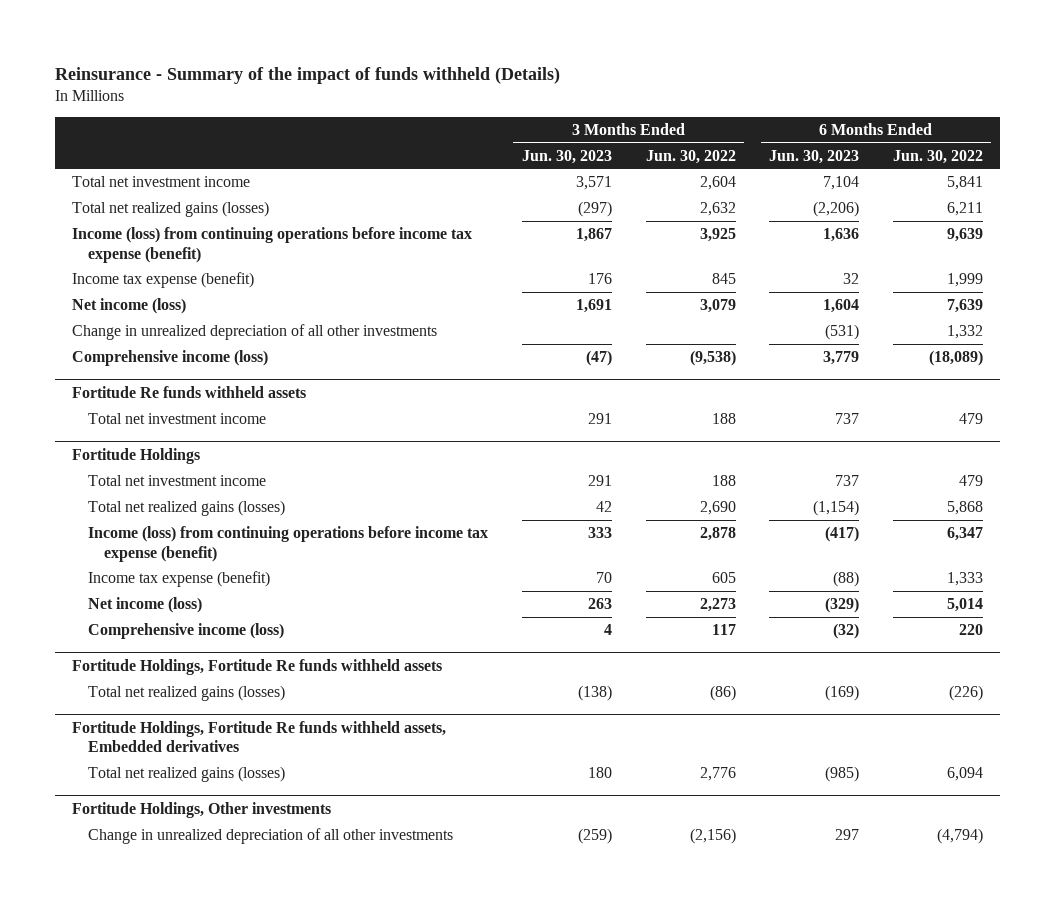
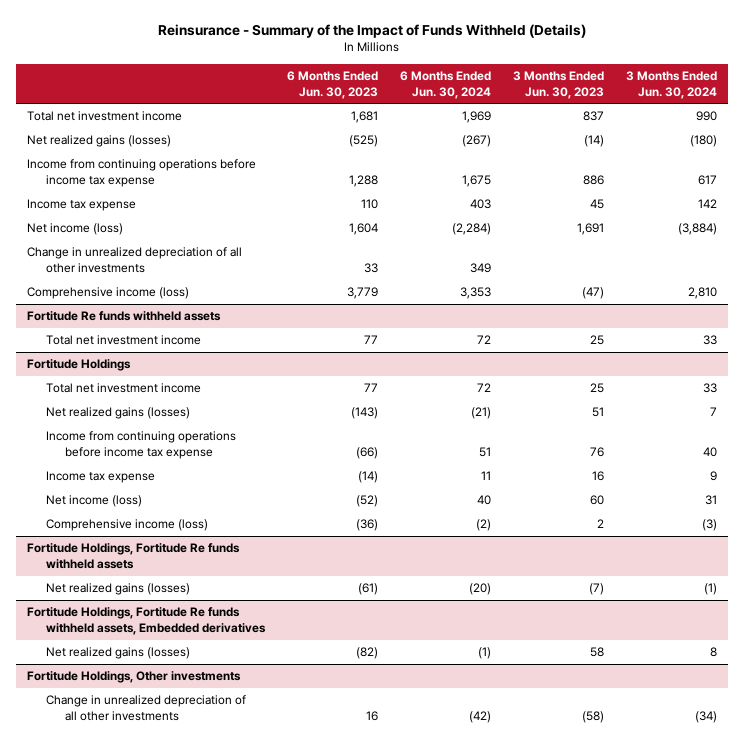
[55,66,561,84] Reinsurance - Summary of the impact of funds withheld (Details) -> [157,24,586,39] Reinsurance - Summary of the Impact of Funds Withheld (Details)
[645,149,736,164] Jun. 30, 2022 -> none
[892,149,983,164] Jun. 30, 2022 -> none
none -> [399,71,491,99] 6 Months Ended Jun. 30, 2024
none -> [625,71,717,99] 3 Months Ended Jun. 30, 2024
[575,176,612,191] 3,571 -> [582,111,604,122] 837
[823,176,860,191] 7,104 -> [350,111,378,124] 1,681
[71,201,269,218] Total net realized gains (losses) -> [27,135,172,148] Net realized gains (losses)
[577,201,612,218] (297) -> [583,135,604,148] (14)
[813,201,860,218] (2,206) -> [348,135,378,148] (525)
[71,227,472,263] Income (loss) from continuing operations before income tax expense (benefit) -> [27,159,257,187] Income from continuing operations before income tax expense
[575,228,612,243] 1,867 -> [582,174,604,185] 886
[823,228,860,243] 1,636 -> [348,174,378,187] 1,288
[71,272,254,289] Income tax expense (benefit) -> [27,199,137,212] Income tax expense
[587,273,612,285] 176 -> [589,199,604,210] 45
[843,273,860,285] 32 -> [360,199,378,210] 110
[825,324,860,341] (531) -> [363,262,378,273] 33
[587,413,612,425] 291 -> [589,335,604,346] 25
[835,413,860,425] 737 -> [363,335,378,345] 77
[587,475,612,487] 291 -> [589,383,604,394] 25
[835,475,860,487] 737 -> [363,383,378,393] 77
[88,500,286,517] Total net realized gains (losses) -> [45,407,190,420] Net realized gains (losses)
[595,501,612,513] 42 -> [591,407,604,418] 51
[813,500,860,517] (1,154) -> [350,407,378,420] (143)
[88,526,489,562] Income (loss) from continuing operations before income tax expense (benefit) -> [45,431,236,459] Income from continuing operations before income tax expense
[587,527,612,539] 333 -> [589,446,604,457] 76
[825,526,860,543] (417) -> [355,446,378,459] (66)
[88,571,271,588] Income tax expense (benefit) -> [45,471,155,484] Income tax expense
[595,572,612,584] 70 -> [591,471,604,482] 16
[833,571,860,588] (88) -> [357,471,378,484] (14)
[587,598,612,610] 263 -> [589,495,604,506] 60
[825,597,860,614] (329) -> [355,495,378,508] (52)
[603,624,612,636] 4 -> [596,519,604,529] 2
[833,623,860,640] (32) -> [355,519,378,532] (36)
[88,685,286,702] Total net realized gains (losses) -> [45,583,190,596] Net realized gains (losses)
[577,685,612,702] (138) -> [588,583,604,596] (7)
[825,685,860,702] (169) -> [357,583,378,596] (61)
[88,766,286,783] Total net realized gains (losses) -> [45,647,190,660] Net realized gains (losses)
[587,767,612,779] 180 -> [589,647,604,658] 58
[825,766,860,783] (985) -> [355,647,378,660] (82)
[577,828,612,845] (259) -> [581,710,604,723] (58)
[835,829,860,841] 297 -> [365,710,378,721] 16

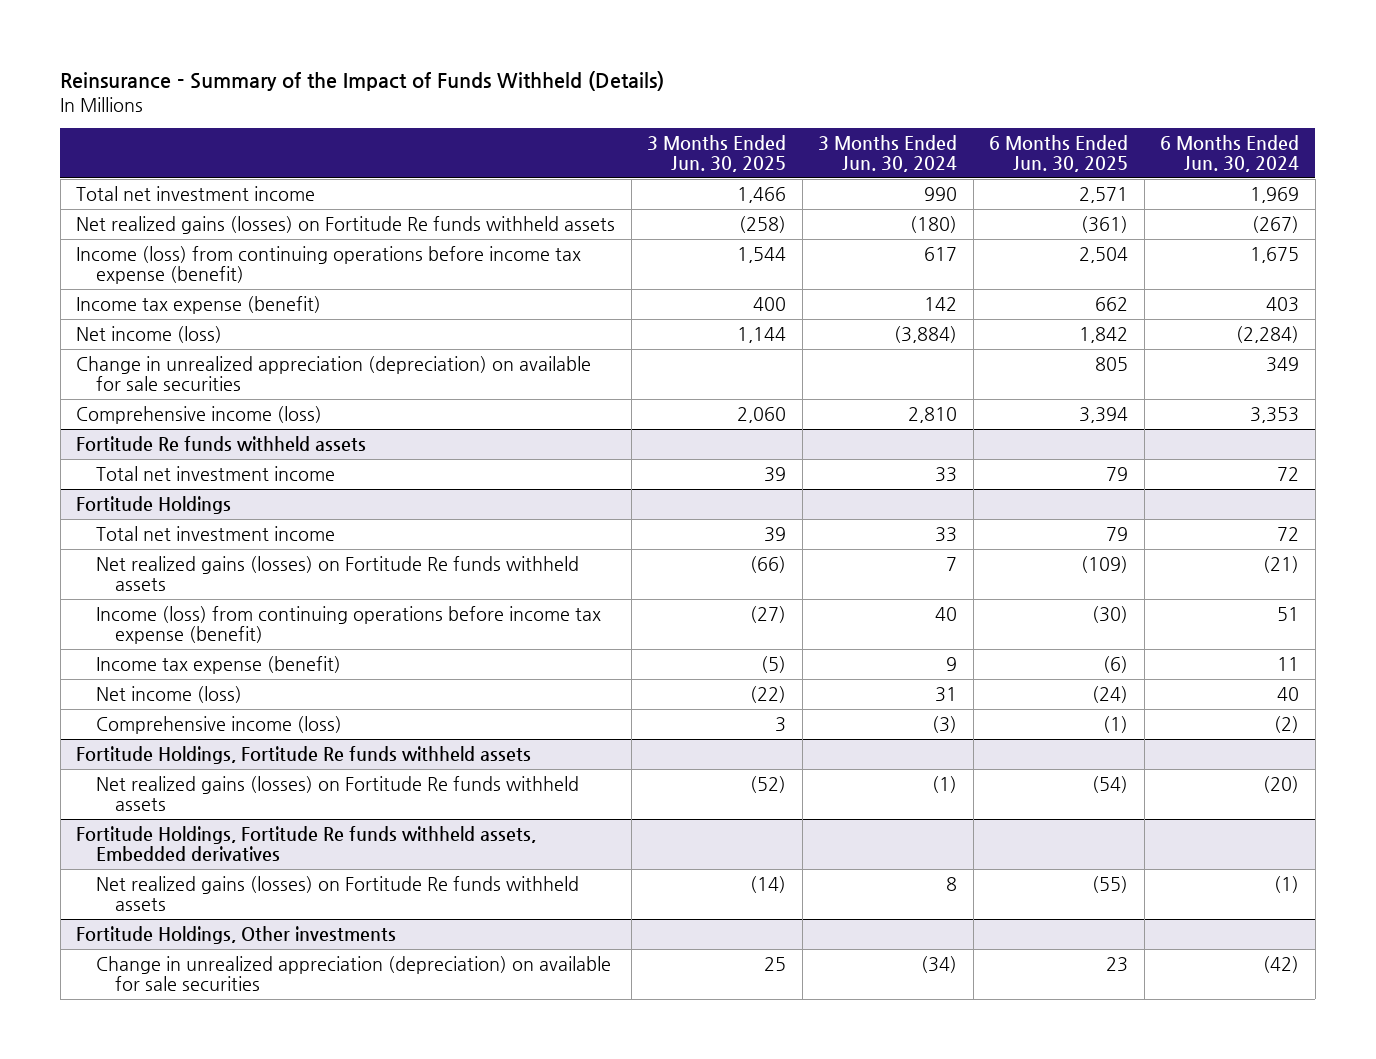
[286,71,378,99] 6 Months Ended Jun. 30, 2023 -> none
[512,71,604,99] 3 Months Ended Jun. 30, 2023 -> none
none -> [647,134,787,173] 3 Months Ended Jun. 30, 2025
none -> [989,134,1129,173] 6 Months Ended Jun. 30, 2025
[27,135,172,148] Net realized gains (losses) -> [76,215,616,234] Net realized gains (losses) on Fortitude Re funds withheld assets
[27,159,257,187] Income from continuing operations before income tax expense -> [76,245,582,285] Income (loss) from continuing operations before income tax expense (benefit)
[27,199,137,212] Income tax expense -> [76,295,322,314] Income tax expense (benefit)
[27,247,243,273] Change in unrealized depreciation of all other investments -> [76,355,592,392] Change in unrealized appreciation (depreciation) on available for sale securities
[45,407,190,420] Net realized gains (losses) -> [95,555,579,592] Net realized gains (losses) on Fortitude Re funds withheld assets
[45,431,236,459] Income from continuing operations before income tax expense -> [95,605,601,645] Income (loss) from continuing operations before income tax expense (benefit)
[45,471,155,484] Income tax expense -> [95,655,341,674] Income tax expense (benefit)
[45,583,190,596] Net realized gains (losses) -> [95,775,579,812] Net realized gains (losses) on Fortitude Re funds withheld assets
[45,647,190,660] Net realized gains (losses) -> [95,875,579,912] Net realized gains (losses) on Fortitude Re funds withheld assets
[45,695,246,721] Change in unrealized depreciation of all other investments -> [95,955,611,992] Change in unrealized appreciation (depreciation) on available for sale securities

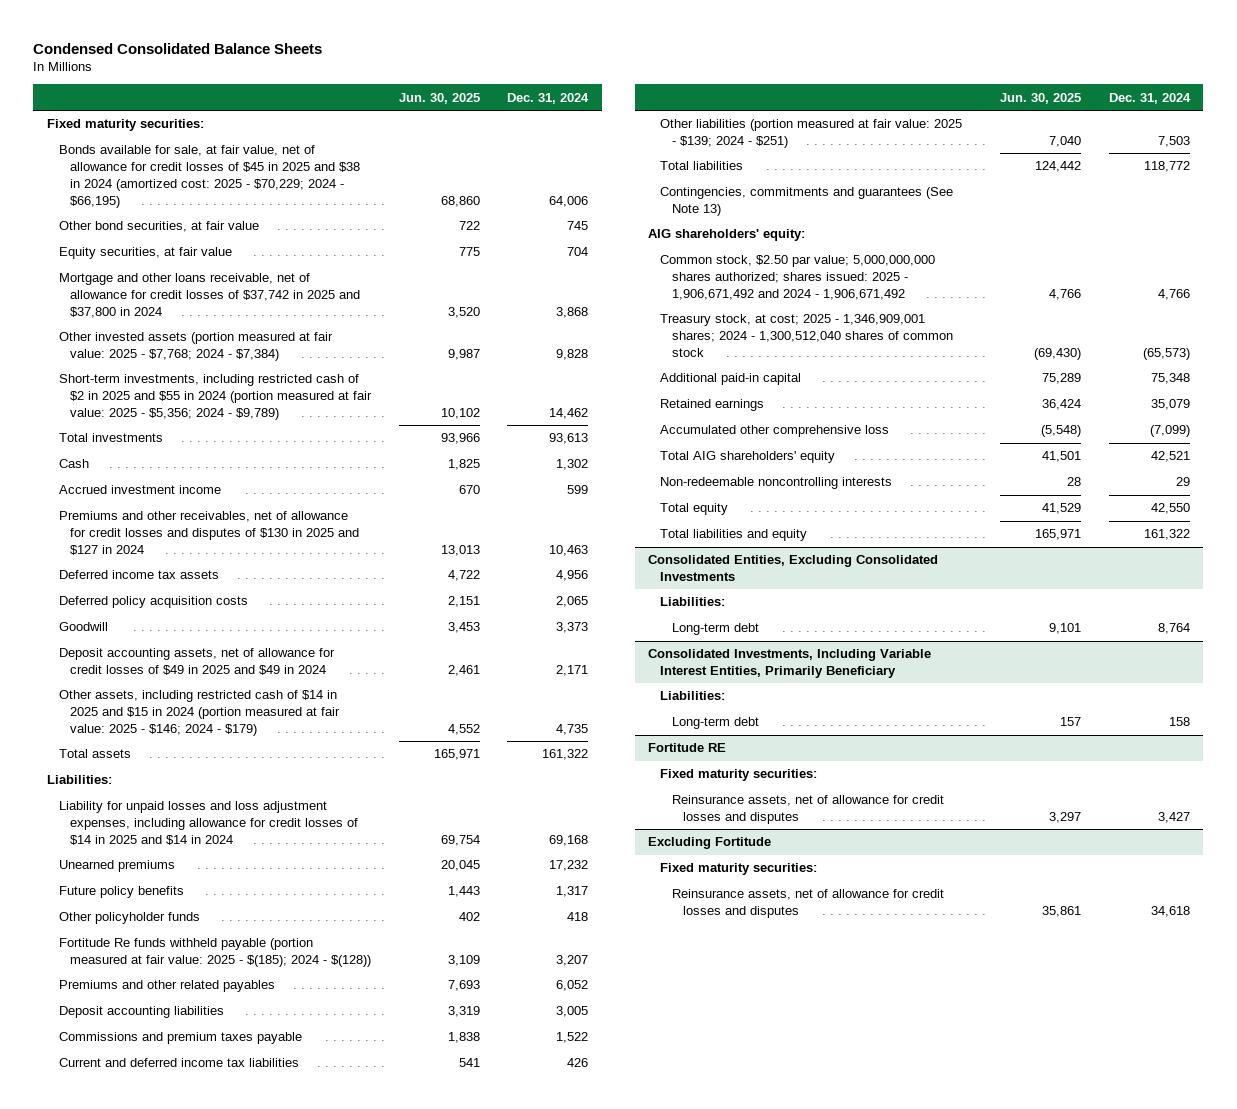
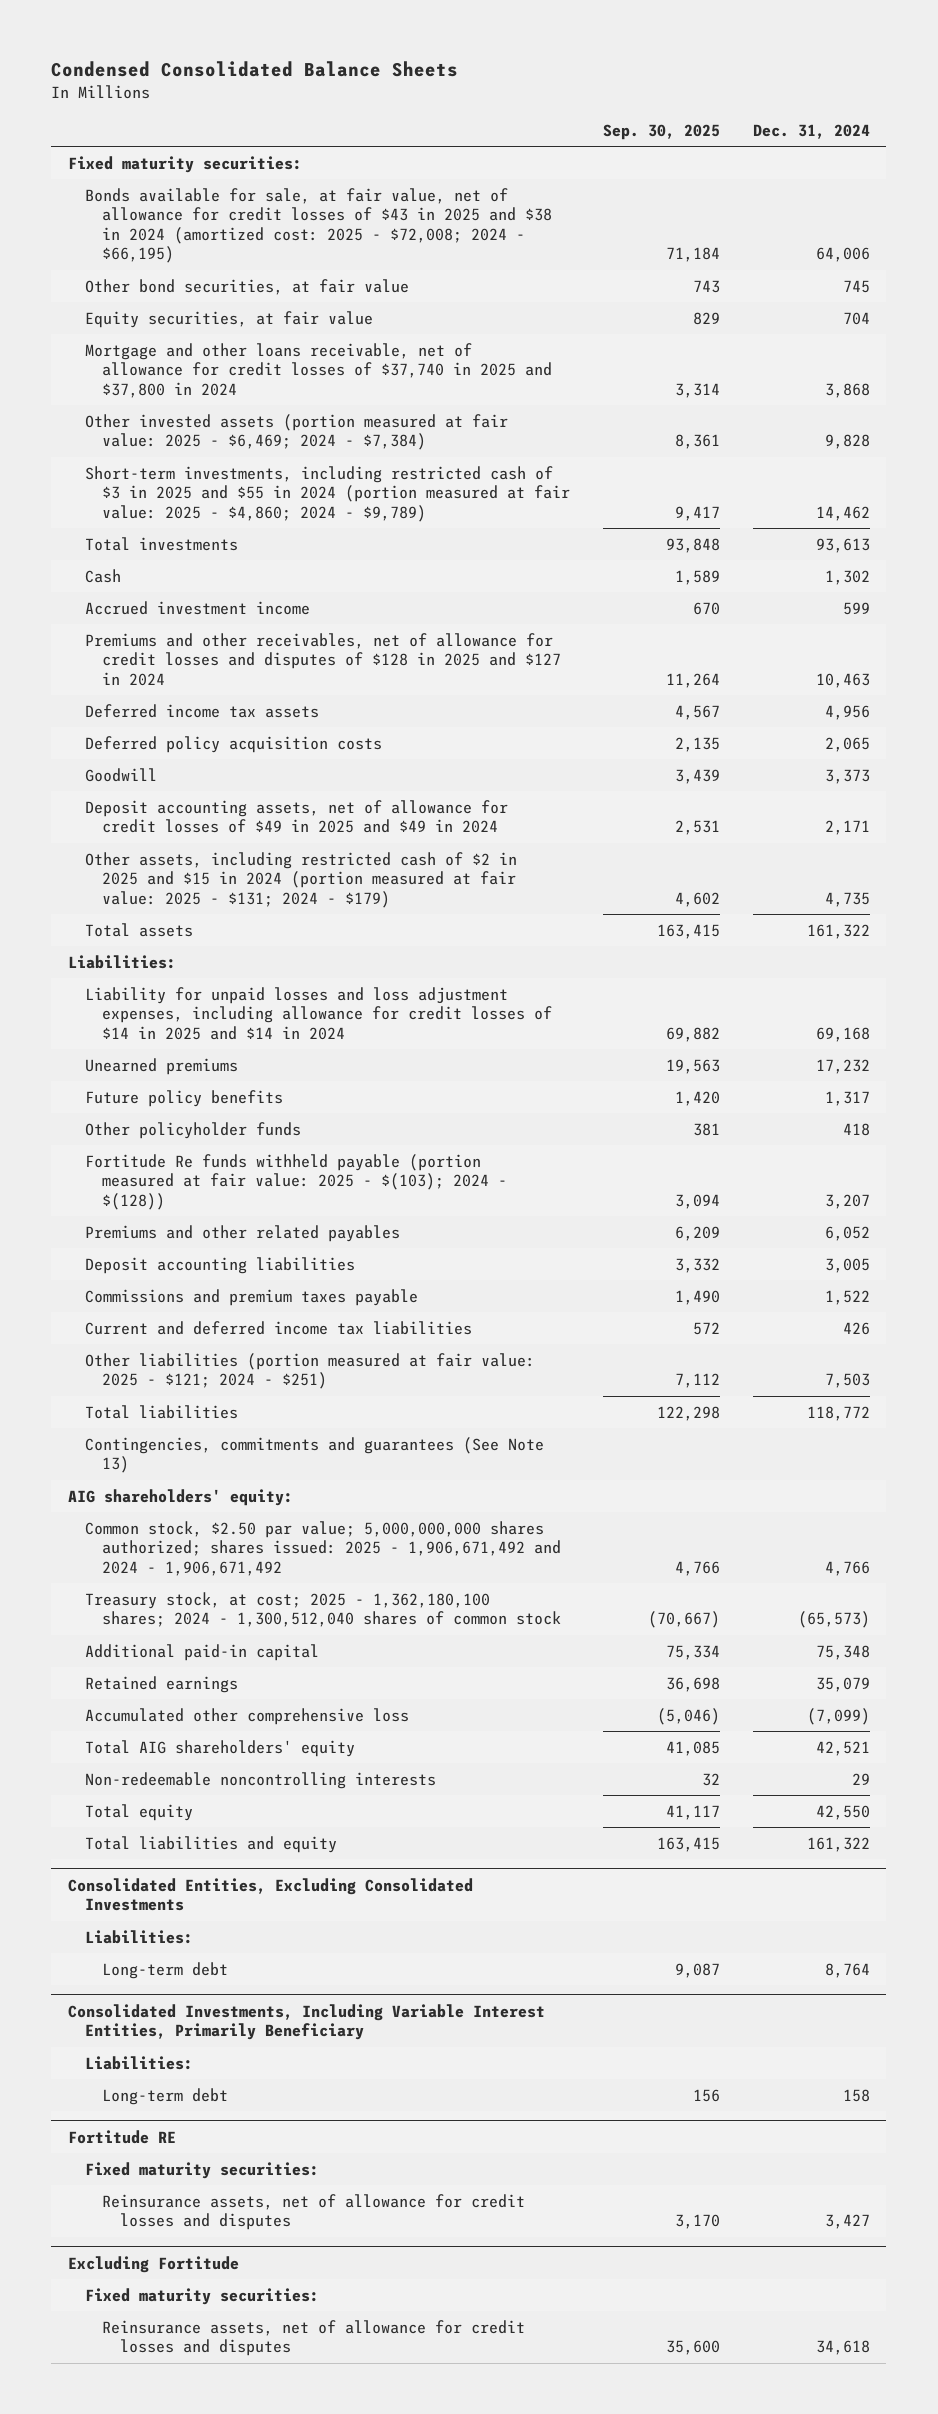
[398,92,480,104] Jun. 30, 2025 -> none
none -> [603,123,721,140] Sep. 30, 2025
[58,145,361,208] Bonds available for sale, at fair value, net of allowance for credit losses of $45 in 2025 and $38 in 2024 (amortized cost: 2025 - $70,229; 2024 - $66,195) -> [84,187,553,264] Bonds available for sale, at fair value, net of allowance for credit losses of $43 in 2025 and $38 in 2024 (amortized cost: 2025 - $72,008; 2024 - $66,195)
[58,273,361,318] Mortgage and other loans receivable, net of allowance for credit losses of $37,742 in 2025 and $37,800 in 2024 -> [84,342,553,398] Mortgage and other loans receivable, net of allowance for credit losses of $37,740 in 2025 and $37,800 in 2024
[58,332,333,362] Other invested assets (portion measured at fair value: 2025 - $7,768; 2024 - $7,384) -> [84,413,508,451] Other invested assets (portion measured at fair value: 2025 - $6,469; 2024 - $7,384)
[58,374,373,420] Short-term investments, including restricted cash of $2 in 2025 and $55 in 2024 (portion measured at fair value: 2025 - $5,356; 2024 - $9,789) -> [84,465,571,522] Short-term investments, including restricted cash of $3 in 2025 and $55 in 2024 (portion measured at fair value: 2025 - $4,860; 2024 - $9,789)
[58,511,360,555] Premiums and other receivables, net of allowance for credit losses and disputes of $130 in 2025 and $127 in 2024 -> [84,632,562,686] Premiums and other receivables, net of allowance for credit losses and disputes of $128 in 2025 and $127 in 2024
[58,690,341,736] Other assets, including restricted cash of $14 in 2025 and $15 in 2024 (portion measured at fair value: 2025 - $146; 2024 - $179) -> [84,851,517,908] Other assets, including restricted cash of $2 in 2025 and $15 in 2024 (portion measured at fair value: 2025 - $131; 2024 - $179)
[58,938,372,968] Fortitude Re funds withheld payable (portion measured at fair value: 2025 - $(185); 2024 - $(128)) -> [84,1153,508,1210] Fortitude Re funds withheld payable (portion measured at fair value: 2025 - $(103); 2024 - $(128))
[660,119,963,149] Other liabilities (portion measured at fair value: 2025 - $139; 2024 - $251) -> [84,1352,535,1390] Other liabilities (portion measured at fair value: 2025 - $121; 2024 - $251)
[660,314,953,357] Treasury stock, at cost; 2025 - 1,346,909,001 shares; 2024 - 1,300,512,040 shares of common stock -> [84,1591,562,1628] Treasury stock, at cost; 2025 - 1,362,180,100 shares; 2024 - 1,300,512,040 shares of common stock

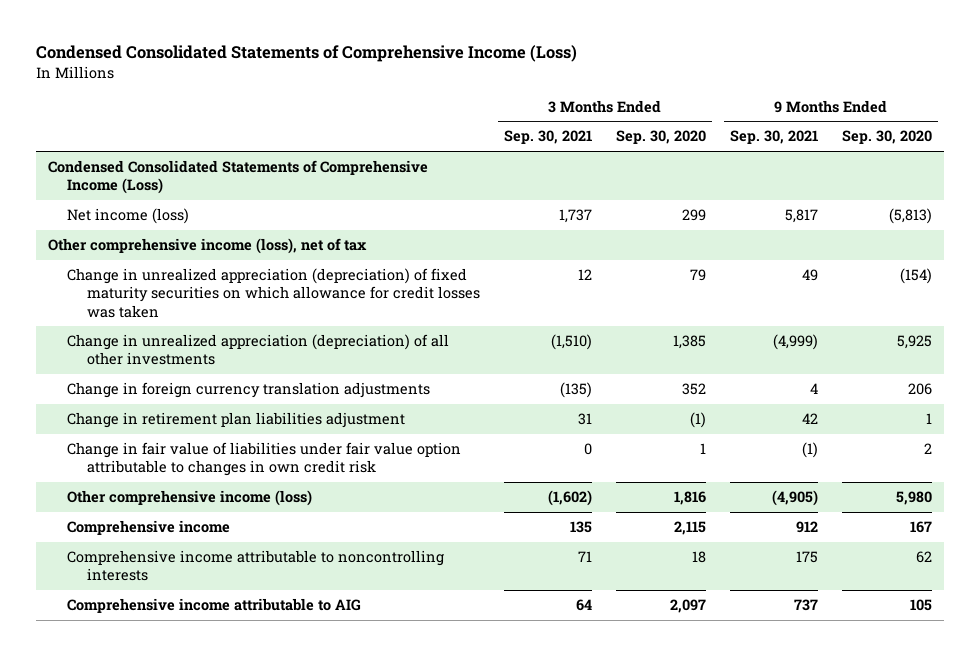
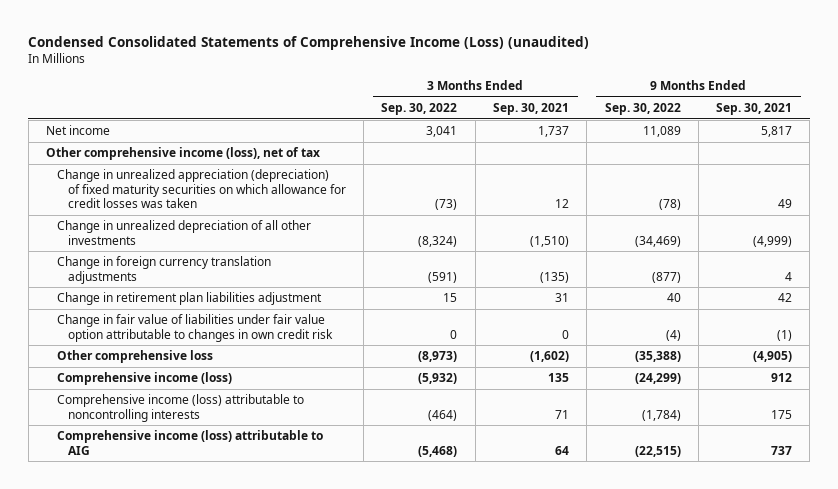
[36,45,578,63] Condensed Consolidated Statements of Comprehensive Income (Loss) -> [28,35,590,50] Condensed Consolidated Statements of Comprehensive Income (Loss) (unaudited)
[615,130,706,145] Sep. 30, 2020 -> none
[841,130,932,145] Sep. 30, 2020 -> none
none -> [381,103,458,116] Sep. 30, 2022
none -> [604,103,681,116] Sep. 30, 2022
[48,159,429,195] Condensed Consolidated Statements of Comprehensive Income (Loss) -> none
[67,207,190,224] Net income (loss) -> [46,125,111,136] Net income
[67,333,450,366] Change in unrealized appreciation (depreciation) of all other investments -> [56,220,311,245] Change in unrealized depreciation of all other investments
[67,489,313,506] Other comprehensive income (loss) -> [56,350,213,364] Other comprehensive loss
[67,519,231,535] Comprehensive income -> [56,372,232,386] Comprehensive income (loss)
[67,549,445,582] Comprehensive income attributable to noncontrolling interests -> [56,394,304,422] Comprehensive income (loss) attributable to noncontrolling interests
[67,597,362,613] Comprehensive income attributable to AIG -> [56,430,323,455] Comprehensive income (loss) attributable to AIG

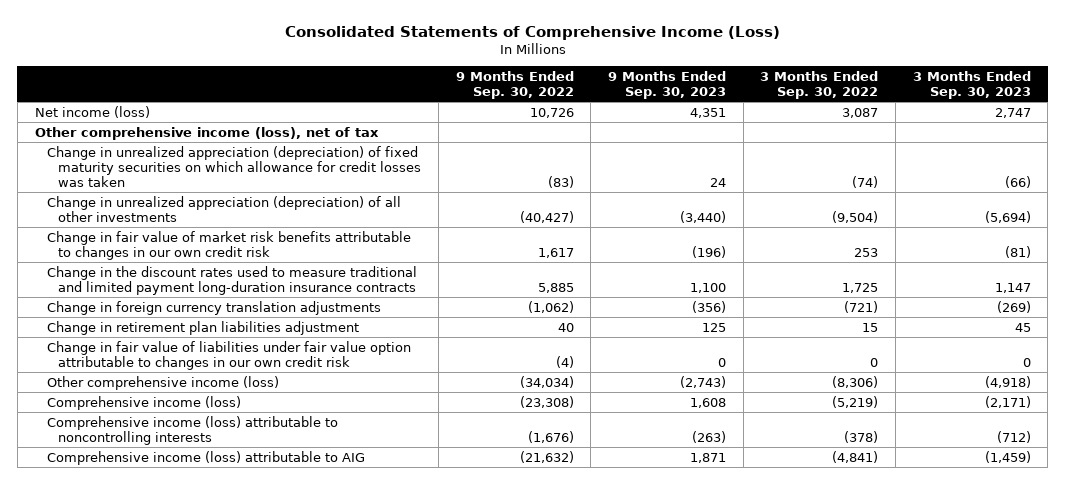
[28,35,590,50] Condensed Consolidated Statements of Comprehensive Income (Loss) (unaudited) -> [284,25,780,40] Consolidated Statements of Comprehensive Income (Loss)
[492,103,569,116] Sep. 30, 2021 -> none
[716,103,793,116] Sep. 30, 2021 -> none
none -> [608,70,727,99] 9 Months Ended Sep. 30, 2023
none -> [912,70,1031,99] 3 Months Ended Sep. 30, 2023
[46,125,111,136] Net income -> [34,105,150,118] Net income (loss)
[426,126,458,138] 3,041 -> [842,107,879,118] 3,087
[642,126,681,138] 11,089 -> [529,107,574,118] 10,726
[435,198,458,210] (73) -> [852,175,879,188] (74)
[658,198,681,210] (78) -> [547,175,574,188] (83)
[56,220,311,245] Change in unrealized depreciation of all other investments -> [46,195,401,222] Change in unrealized appreciation (depreciation) of all other investments
[418,235,458,247] (8,324) -> [832,210,879,223] (9,504)
[634,235,681,247] (34,469) -> [519,210,574,223] (40,427)
none -> [46,230,411,260] Change in fair value of market risk benefits attributable to changes in our own credit risk
none -> [46,265,417,295] Change in the discount rates used to measure traditional and limited payment long-duration insurance contracts
[428,271,458,283] (591) -> [844,300,879,313] (721)
[651,271,681,283] (877) -> [527,300,574,313] (1,062)
[56,314,333,342] Change in fair value of liabilities under fair value option attributable to changes in own credit risk -> [46,340,411,370] Change in fair value of liabilities under fair value option attributable to changes in our own credit risk
[56,350,213,364] Other comprehensive loss -> [46,375,279,390] Other comprehensive income (loss)
[418,351,458,363] (8,973) -> [832,375,879,388] (8,306)
[634,351,681,363] (35,388) -> [519,375,574,388] (34,034)
[418,373,458,385] (5,932) -> [832,395,879,408] (5,219)
[634,373,681,385] (24,299) -> [519,395,574,408] (23,308)
[428,409,458,421] (464) -> [844,430,879,443] (378)
[641,409,681,421] (1,784) -> [527,430,574,443] (1,676)
[418,445,458,457] (5,468) -> [832,450,879,463] (4,841)
[634,445,681,457] (22,515) -> [519,450,574,463] (21,632)

